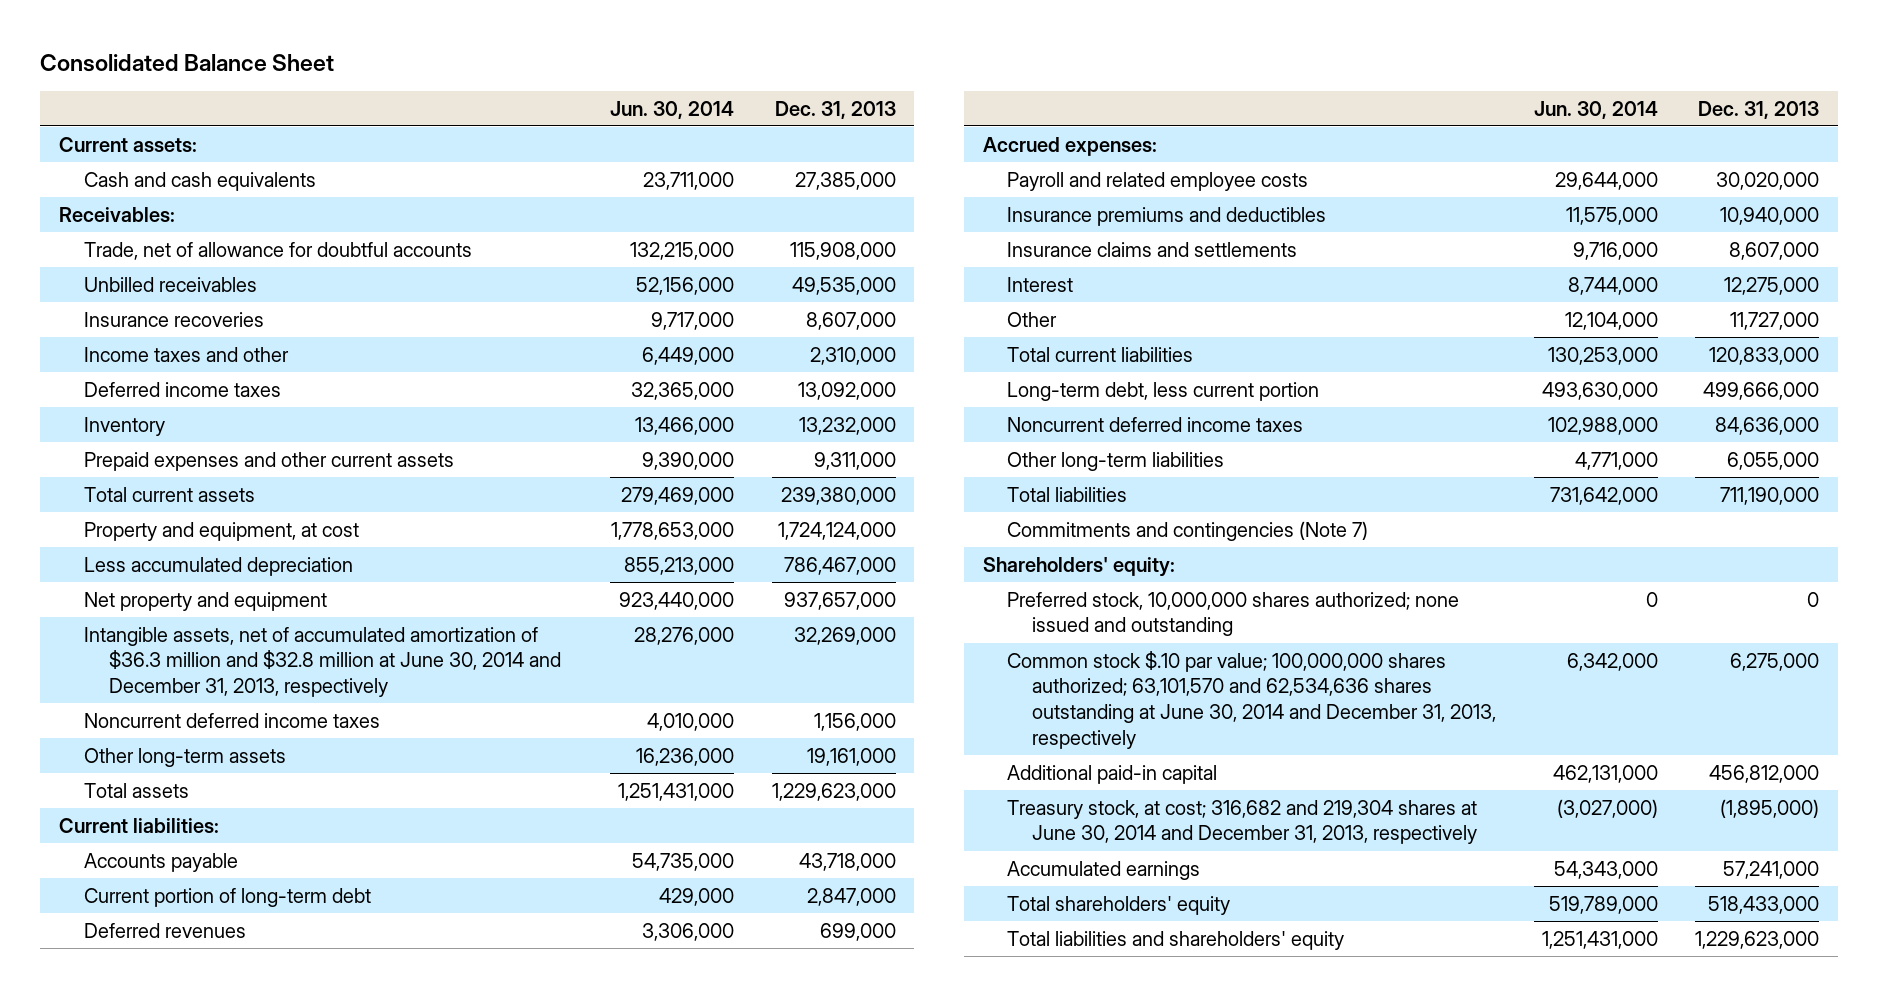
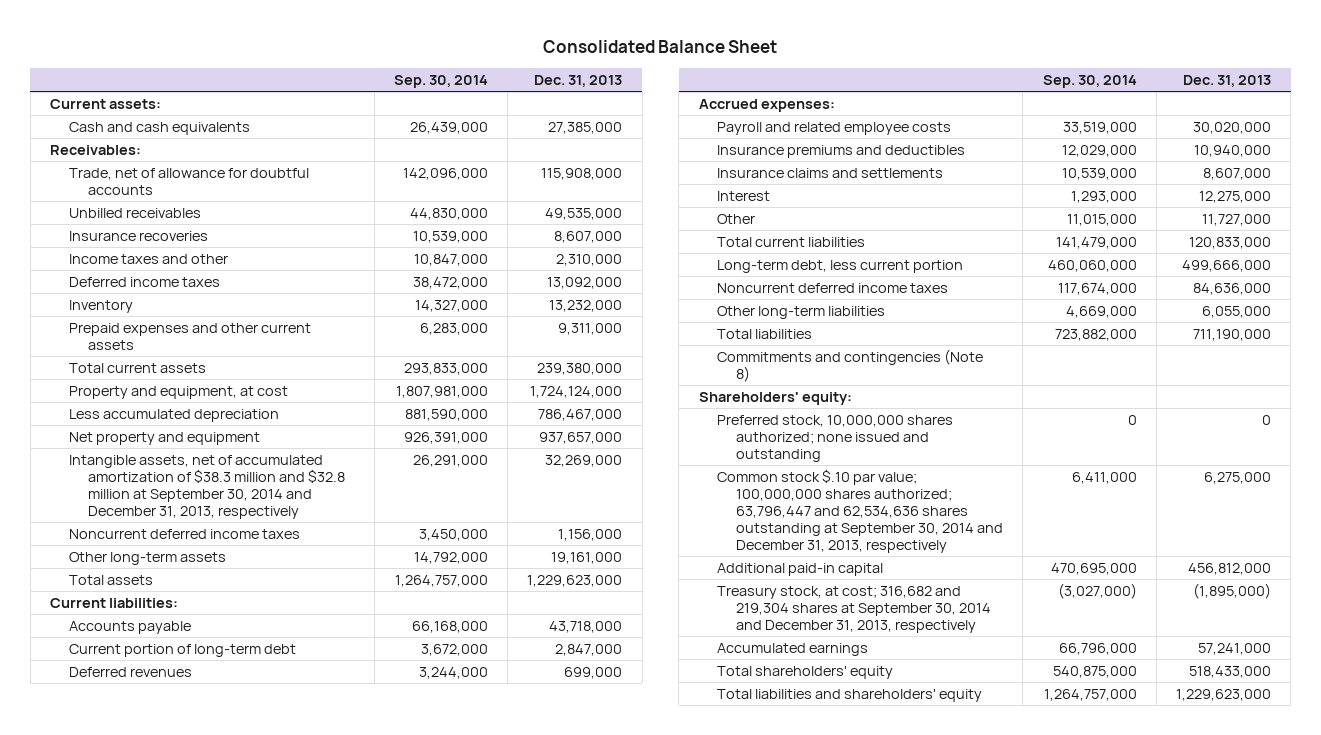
[610,100,735,119] Jun. 30, 2014 -> none
none -> [394,74,489,88] Sep. 30, 2014
[83,626,561,698] Intangible assets, net of accumulated amortization of $36.3 million and $32.8 million at June 30, 2014 and December 31, 2013, respectively -> [68,454,345,520] Intangible assets, net of accumulated amortization of $38.3 million and $32.8 million at September 30, 2014 and December 31, 2013, respectively
[1007,520,1369,541] Commitments and contingencies (Note 7) -> [717,348,984,382] Commitments and contingencies (Note 8)
[1007,650,1497,749] Common stock $.10 par value; 100,000,000 shares authorized; 63,101,570 and 62,534,636 shares outstanding at June 30, 2014 and December 31, 2013, respectively -> [717,468,1004,554] Common stock $.10 par value; 100,000,000 shares authorized; 63,796,447 and 62,534,636 shares outstanding at September 30, 2014 and December 31, 2013, respectively
[1007,799,1478,845] Treasury stock, at cost; 316,682 and 219,304 shares at June 30, 2014 and December 31, 2013, respectively -> [717,585,992,634] Treasury stock, at cost; 316,682 and 219,304 shares at September 30, 2014 and December 31, 2013, respectively

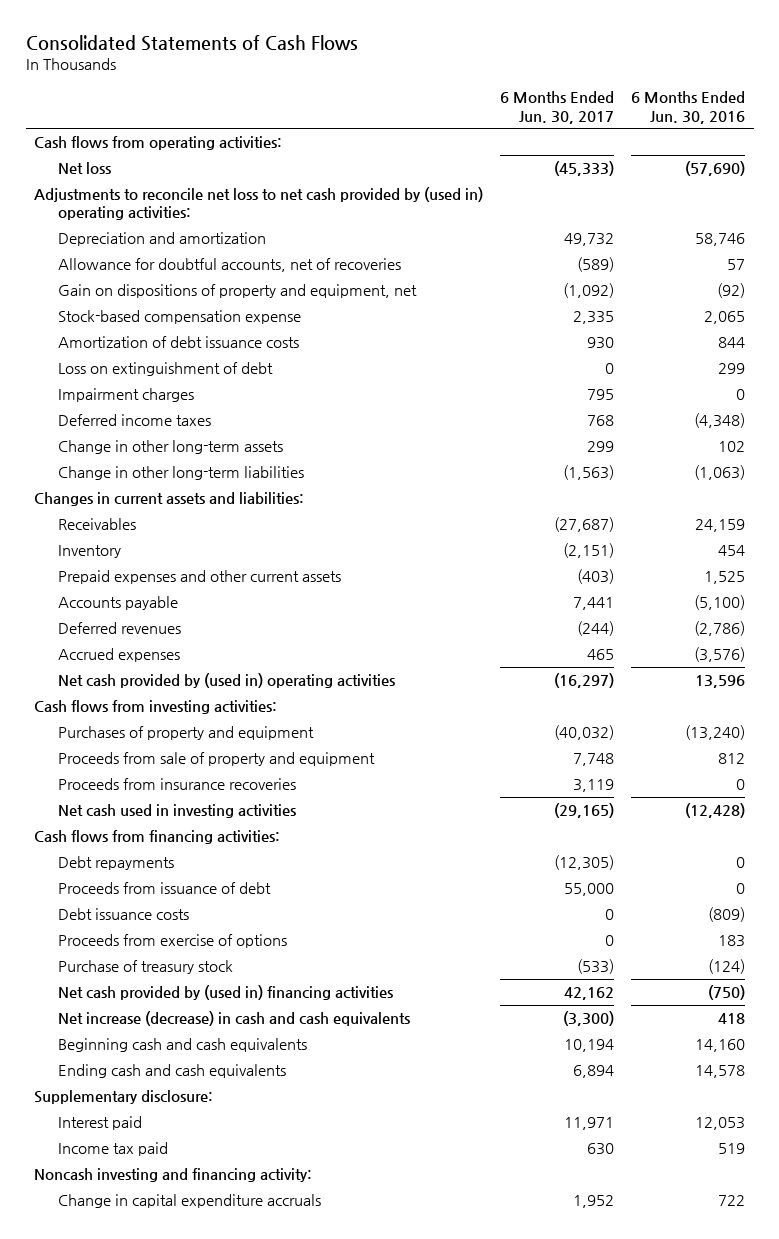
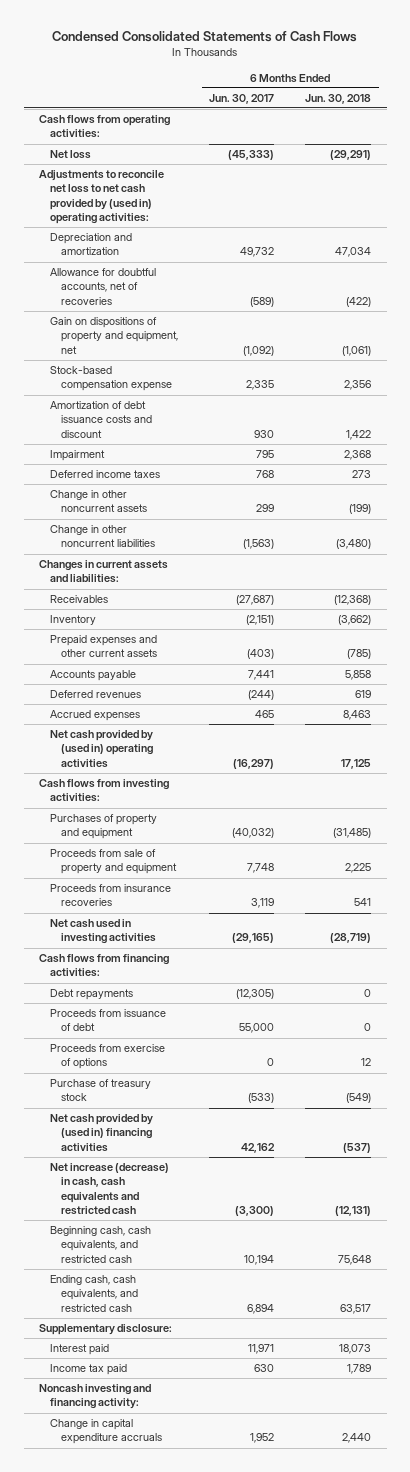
[25,34,358,51] Consolidated Statements of Cash Flows -> [52,31,358,43] Condensed Consolidated Statements of Cash Flows
[631,91,746,124] 6 Months Ended Jun. 30, 2016 -> none
none -> [305,93,372,104] Jun. 30, 2018
[57,362,273,377] Loss on extinguishment of debt -> none
[57,336,299,349] Amortization of debt issuance costs -> [50,401,153,438] Amortization of debt issuance costs and discount
[57,388,194,403] Impairment charges -> [50,450,106,462] Impairment
[57,440,283,455] Change in other long-term assets -> [50,490,148,513] Change in other noncurrent assets
[57,466,304,481] Change in other long-term liabilities -> [50,525,156,548] Change in other noncurrent liabilities
[57,908,189,921] Debt issuance costs -> none
[57,1011,410,1027] Net increase (decrease) in cash and cash equivalents -> [50,1163,170,1215] Net increase (decrease) in cash, cash equivalents and restricted cash
[57,1038,307,1053] Beginning cash and cash equivalents -> [50,1226,152,1263] Beginning cash, cash equivalents, and restricted cash
[57,1064,286,1079] Ending cash and cash equivalents -> [50,1275,139,1312] Ending cash, cash equivalents, and restricted cash

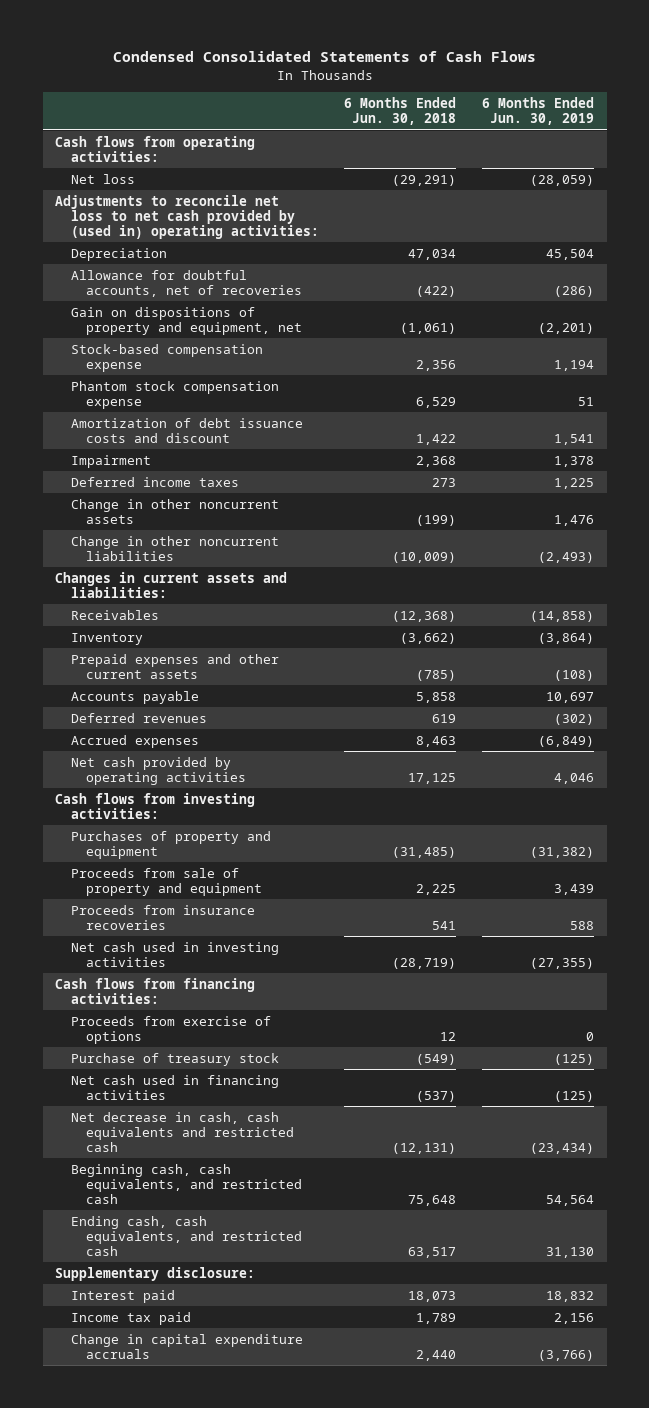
[209,93,275,104] Jun. 30, 2017 -> none
none -> [481,97,594,126] 6 Months Ended Jun. 30, 2019
[50,233,133,256] Depreciation and amortization -> [70,247,167,261] Depreciation
none -> [70,380,279,409] Phantom stock compensation expense
[336,539,372,550] (3,480) -> [392,551,457,563] (10,009)
[50,730,154,768] Net cash provided by (used in) operating activities -> [70,756,247,785] Net cash provided by operating activities
[50,989,134,1001] Debt repayments -> none
[50,1009,167,1032] Proceeds from issuance of debt -> none
[50,1114,154,1152] Net cash provided by (used in) financing activities -> [70,1074,279,1100] Net cash used in financing activities
[50,1163,170,1215] Net increase (decrease) in cash, cash equivalents and restricted cash -> [70,1111,295,1152] Net decrease in cash, cash equivalents and restricted cash
[39,1384,152,1410] Noncash investing and financing activity: -> none

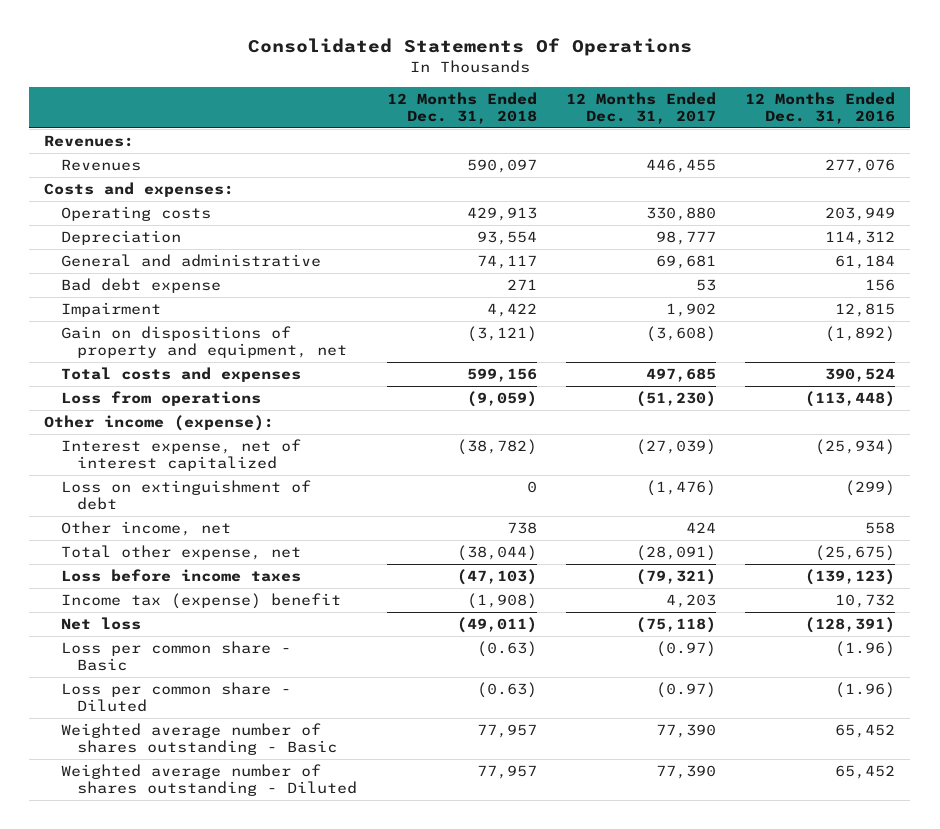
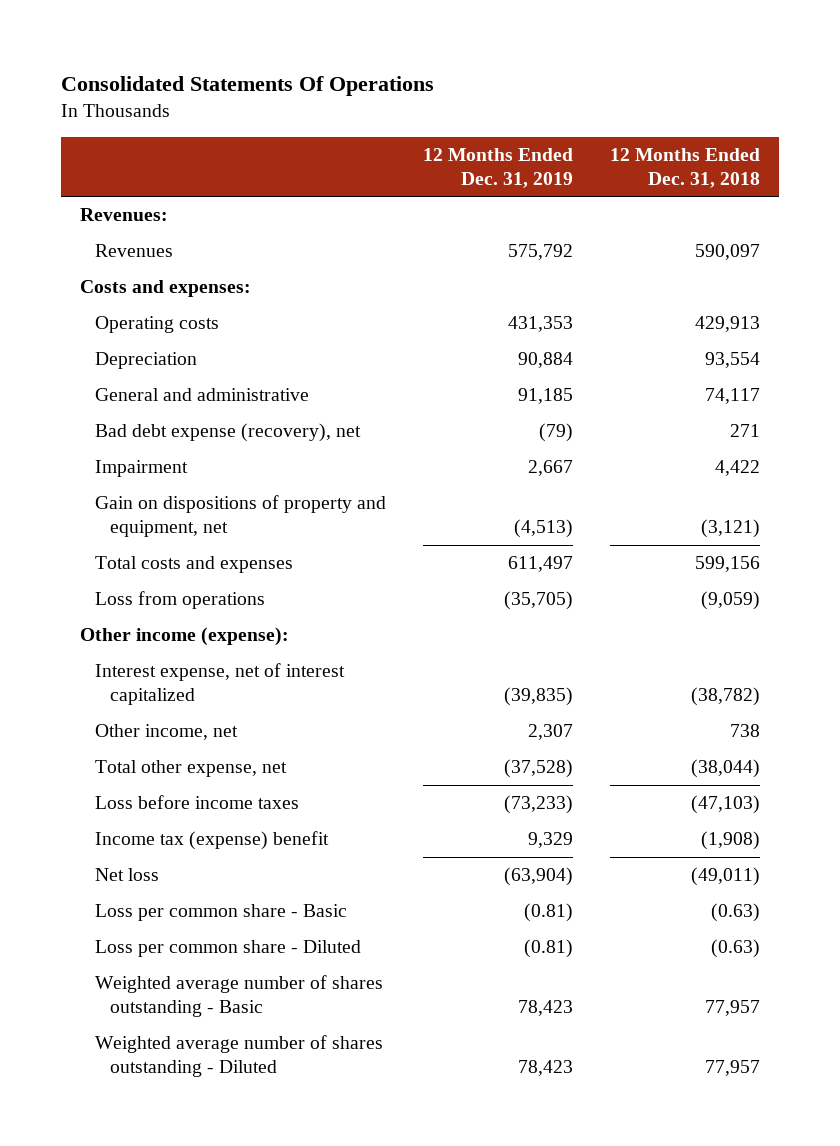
[566,91,717,124] 12 Months Ended Dec. 31, 2017 -> none
[745,91,896,124] 12 Months Ended Dec. 31, 2016 -> none
none -> [423,147,574,188] 12 Months Ended Dec. 31, 2019
[60,278,221,294] Bad debt expense -> [95,423,362,443] Bad debt expense (recovery), net
[60,480,311,511] Loss on extinguishment of debt -> none

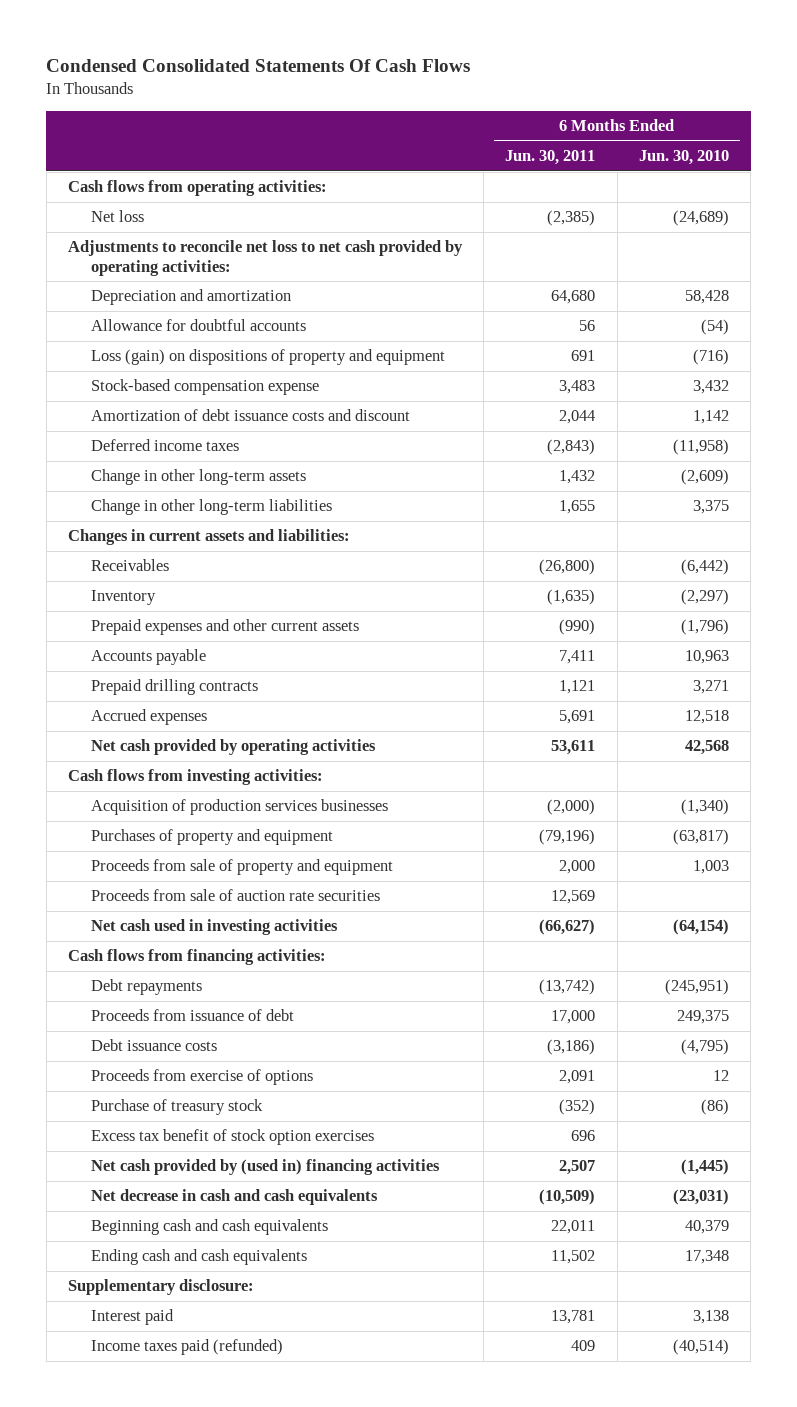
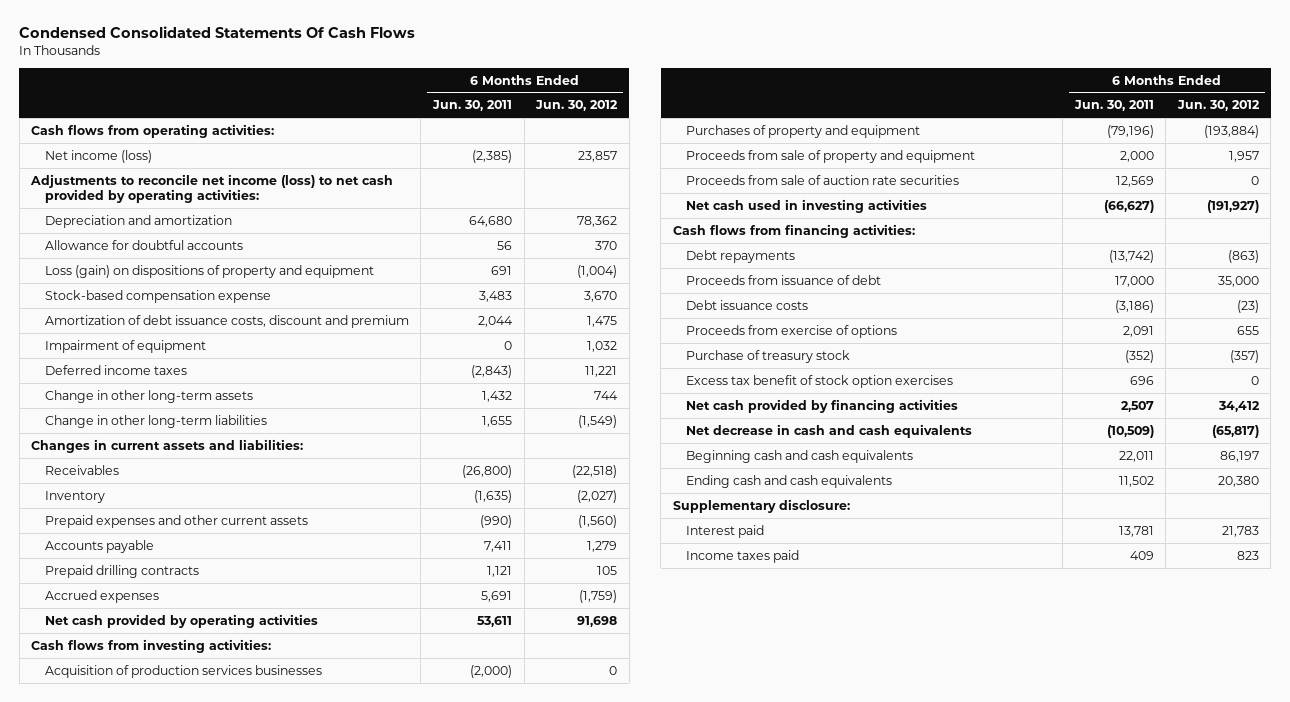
[638,150,729,166] Jun. 30, 2010 -> none
none -> [535,100,619,112] Jun. 30, 2012
[91,210,145,223] Net loss -> [44,149,152,163] Net income (loss)
[67,240,463,276] Adjustments to reconcile net loss to net cash provided by operating activities: -> [30,173,394,204] Adjustments to reconcile net income (loss) to net cash provided by operating activities:
[91,409,411,422] Amortization of debt issuance costs and discount -> [44,314,409,328] Amortization of debt issuance costs, discount and premium
none -> [44,339,206,353] Impairment of equipment
[91,1159,441,1176] Net cash provided by (used in) financing activities -> [686,398,959,413] Net cash provided by financing activities
[91,1339,284,1356] Income taxes paid (refunded) -> [686,549,800,563] Income taxes paid

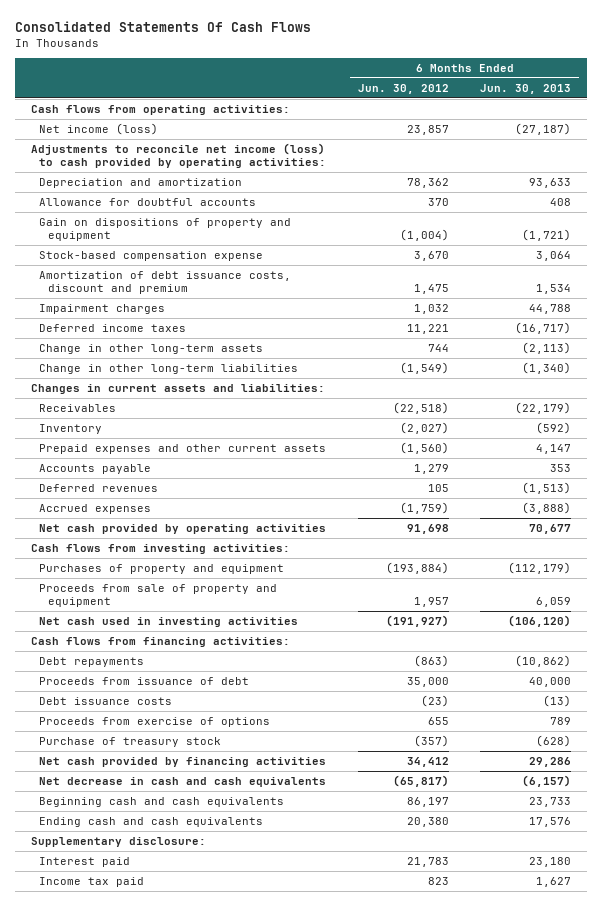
[19,26,416,39] Condensed Consolidated Statements Of Cash Flows -> [14,21,311,33] Consolidated Statements Of Cash Flows
[432,100,513,112] Jun. 30, 2011 -> none
none -> [480,83,572,94] Jun. 30, 2013
[30,173,394,204] Adjustments to reconcile net income (loss) to net cash provided by operating activities: -> [30,142,327,169] Adjustments to reconcile net income (loss) to cash provided by operating activities:
[44,264,374,278] Loss (gain) on dispositions of property and equipment -> [39,217,292,242] Gain on dispositions of property and equipment
[44,339,206,353] Impairment of equipment -> [39,303,166,314] Impairment charges
[44,564,199,578] Prepaid drilling contracts -> [39,483,159,492] Deferred revenues
[44,664,322,678] Acquisition of production services businesses -> none
[686,174,960,185] Proceeds from sale of auction rate securities -> none
[686,374,954,388] Excess tax benefit of stock option exercises -> none
[686,549,800,563] Income taxes paid -> [39,876,145,887] Income tax paid

